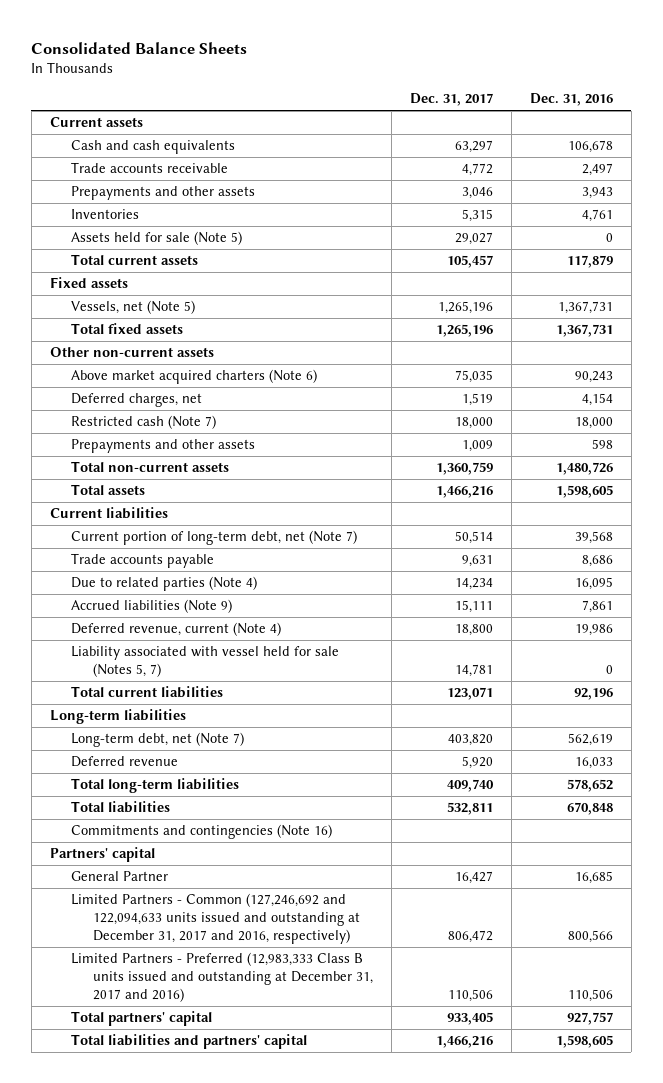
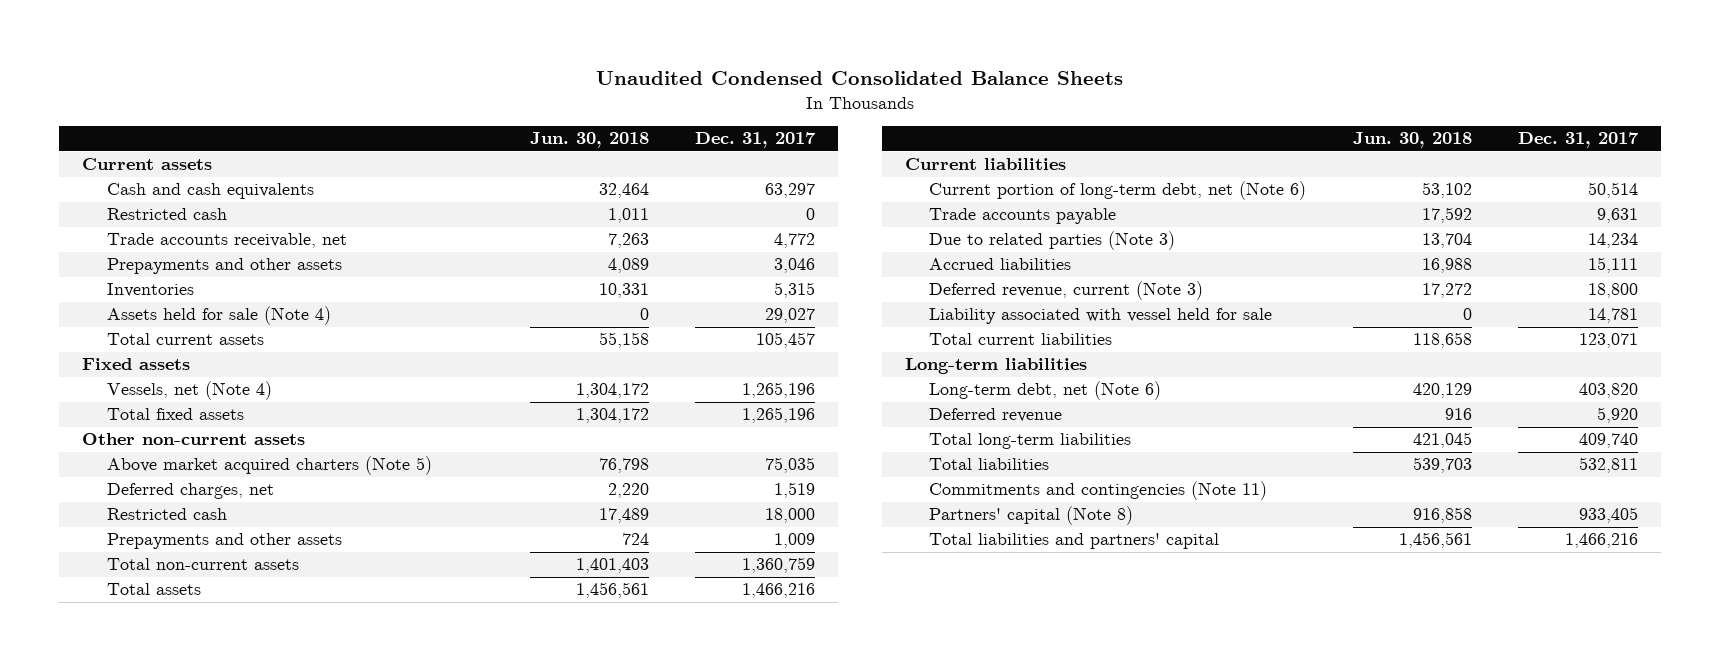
[31,41,248,54] Consolidated Balance Sheets -> [595,71,1123,86] Unaudited Condensed Consolidated Balance Sheets
[529,93,613,107] Dec. 31, 2016 -> none
none -> [529,132,649,149] Jun. 30, 2018
none -> [106,208,227,221] Restricted cash
[71,162,229,174] Trade accounts receivable -> [106,233,347,249] Trade accounts receivable, net
[71,231,243,246] Assets held for sale (Note 5) -> [106,306,331,326] Assets held for sale (Note 4)
[71,300,196,315] Vessels, net (Note 5) -> [106,381,272,401] Vessels, net (Note 4)
[71,369,318,385] Above market acquired charters (Note 6) -> [106,456,432,476] Above market acquired charters (Note 5)
[71,415,217,430] Restricted cash (Note 7) -> [106,508,227,521] Restricted cash
[71,530,358,546] Current portion of long-term debt, net (Note 7) -> [929,181,1307,201] Current portion of long-term debt, net (Note 6)
[71,576,258,592] Due to related parties (Note 4) -> [929,231,1176,251] Due to related parties (Note 3)
[71,599,233,614] Accrued liabilities (Note 9) -> [929,258,1072,271] Accrued liabilities
[71,622,282,637] Deferred revenue, current (Note 4) -> [929,281,1204,301] Deferred revenue, current (Note 3)
[71,646,340,678] Liability associated with vessel held for sale (Notes 5, 7) -> [929,308,1273,325] Liability associated with vessel held for sale
[71,732,245,748] Long-term debt, net (Note 7) -> [929,381,1162,401] Long-term debt, net (Note 6)
[49,847,155,863] Partners' capital -> none
[71,871,169,882] General Partner -> none
[71,893,360,945] Limited Partners - Common (127,246,692 and 122,094,633 units issued and outstanding at December 31, 2017 and 2016, respectively) -> none
[71,952,373,1003] Limited Partners - Preferred (12,983,333 Class B units issued and outstanding at December 31, 2017 and 2016) -> none
[71,824,333,840] Commitments and contingencies (Note 16) -> [929,481,1268,501] Commitments and contingencies (Note 11)
[71,1011,213,1027] Total partners' capital -> [929,506,1134,526] Partners' capital (Note 8)

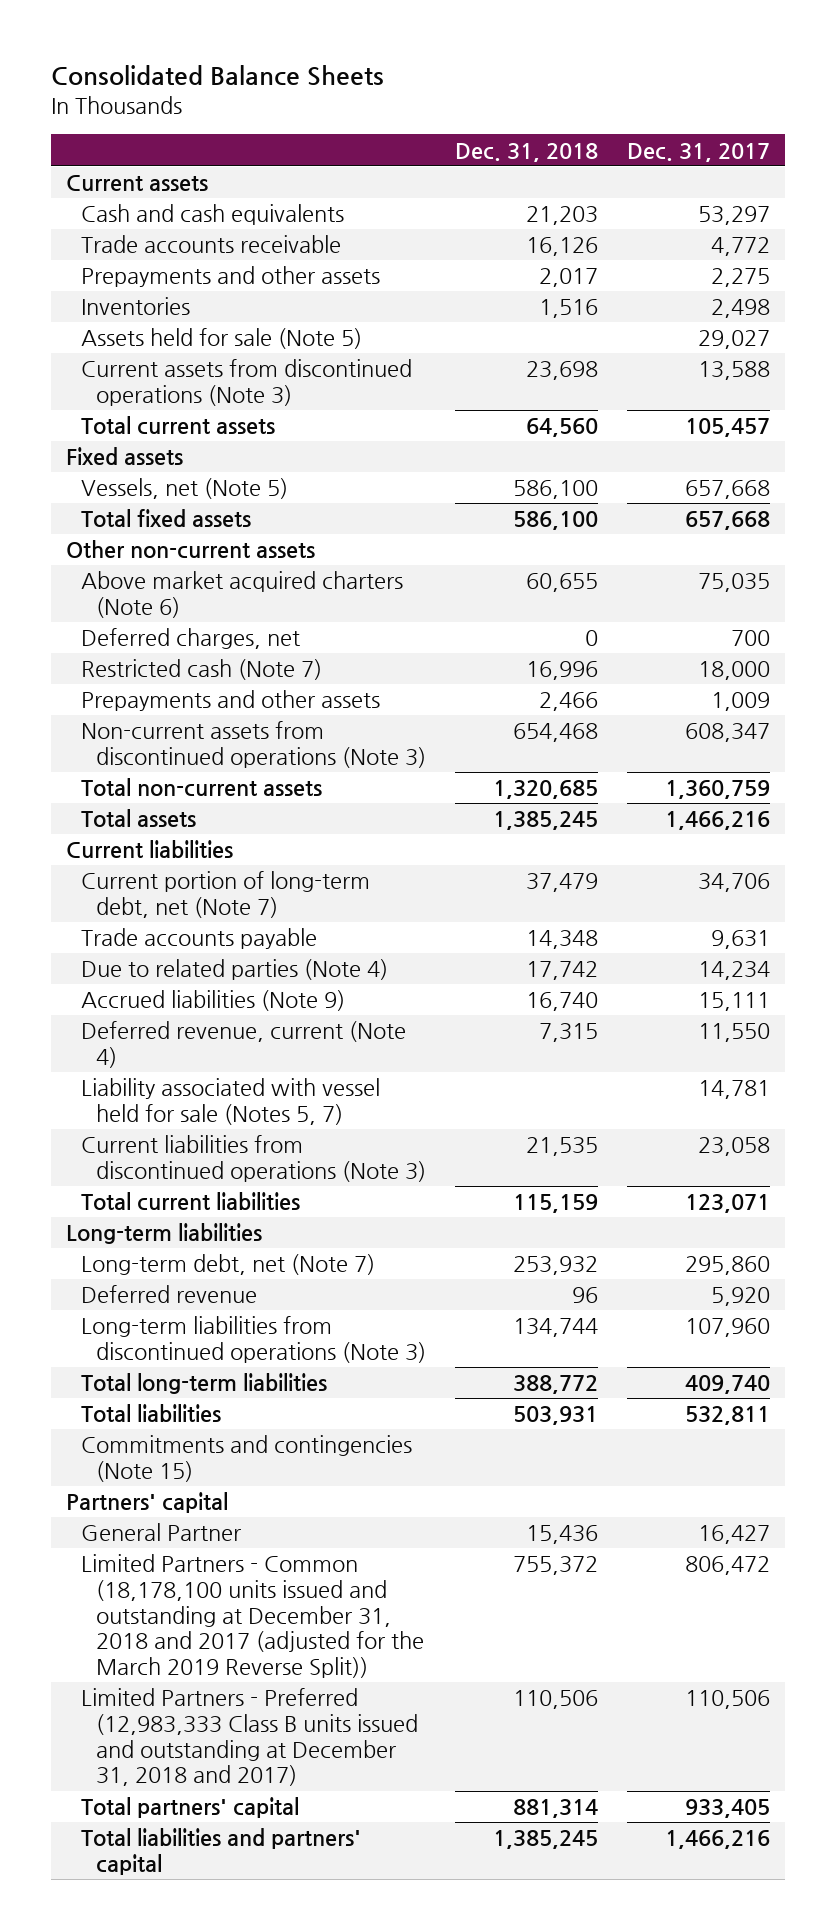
[595,71,1123,86] Unaudited Condensed Consolidated Balance Sheets -> [51,65,385,87] Consolidated Balance Sheets
[529,132,649,149] Jun. 30, 2018 -> none
none -> [455,142,599,162] Dec. 31, 2018
[106,208,227,221] Restricted cash -> none
[765,183,816,199] 63,297 -> [698,206,771,226] 53,297
[106,233,347,249] Trade accounts receivable, net -> [80,235,341,254] Trade accounts receivable
[774,258,816,274] 3,046 -> [711,268,771,288] 2,275
[774,282,816,299] 5,315 -> [711,299,771,319] 2,498
[106,306,331,326] Assets held for sale (Note 4) -> [80,328,362,350] Assets held for sale (Note 5)
none -> [80,359,412,406] Current assets from discontinued operations (Note 3)
[106,381,272,401] Vessels, net (Note 4) -> [80,478,288,500] Vessels, net (Note 5)
[742,382,816,399] 1,265,196 -> [685,480,771,500] 657,668
[742,407,816,424] 1,265,196 -> [685,511,771,531] 657,668
[106,456,432,476] Above market acquired charters (Note 5) -> [80,571,403,618] Above market acquired charters (Note 6)
[774,482,816,499] 1,519 -> [731,630,771,647] 700
[106,508,227,521] Restricted cash -> [80,659,322,681] Restricted cash (Note 7)
none -> [80,721,427,768] Non-current assets from discontinued operations (Note 3)
[929,181,1307,201] Current portion of long-term debt, net (Note 6) -> [80,871,370,918] Current portion of long-term debt, net (Note 7)
[1588,182,1639,199] 50,514 -> [698,873,771,893] 34,706
[929,231,1176,251] Due to related parties (Note 3) -> [80,959,388,981] Due to related parties (Note 4)
[929,258,1072,271] Accrued liabilities -> [80,990,345,1012] Accrued liabilities (Note 9)
[929,281,1204,301] Deferred revenue, current (Note 3) -> [80,1021,406,1068] Deferred revenue, current (Note 4)
[1588,283,1639,299] 18,800 -> [698,1023,771,1043] 11,550
[929,308,1273,325] Liability associated with vessel held for sale -> [80,1078,380,1125] Liability associated with vessel held for sale (Notes 5, 7)
none -> [80,1135,427,1182] Current liabilities from discontinued operations (Note 3)
[929,381,1162,401] Long-term debt, net (Note 6) -> [80,1254,375,1276] Long-term debt, net (Note 7)
[1579,383,1639,399] 403,820 -> [685,1256,771,1276] 295,860
none -> [80,1316,427,1363] Long-term liabilities from discontinued operations (Note 3)
[929,481,1268,501] Commitments and contingencies (Note 11) -> [80,1435,412,1482] Commitments and contingencies (Note 15)
none -> [65,1492,228,1514] Partners' capital
none -> [80,1523,241,1542] General Partner
none -> [80,1554,425,1679] Limited Partners - Common (18,178,100 units issued and outstanding at December 31, 2018 and 2017 (adjusted for the March 2019 Reverse Split))
none -> [80,1688,419,1787] Limited Partners - Preferred (12,983,333 Class B units issued and outstanding at December 31, 2018 and 2017)
[929,506,1134,526] Partners' capital (Note 8) -> [80,1797,299,1819] Total partners' capital

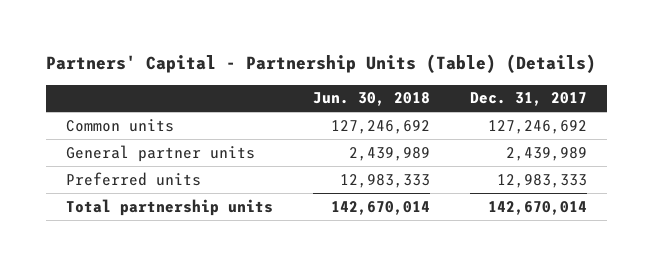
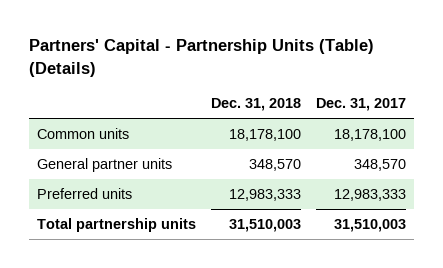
[313,92,431,107] Jun. 30, 2018 -> none
none -> [210,98,301,112] Dec. 31, 2018
[488,119,588,134] 127,246,692 -> [333,128,406,141] 18,178,100
[506,146,588,161] 2,439,989 -> [353,158,406,171] 348,570
[488,200,588,215] 142,670,014 -> [333,218,406,232] 31,510,003

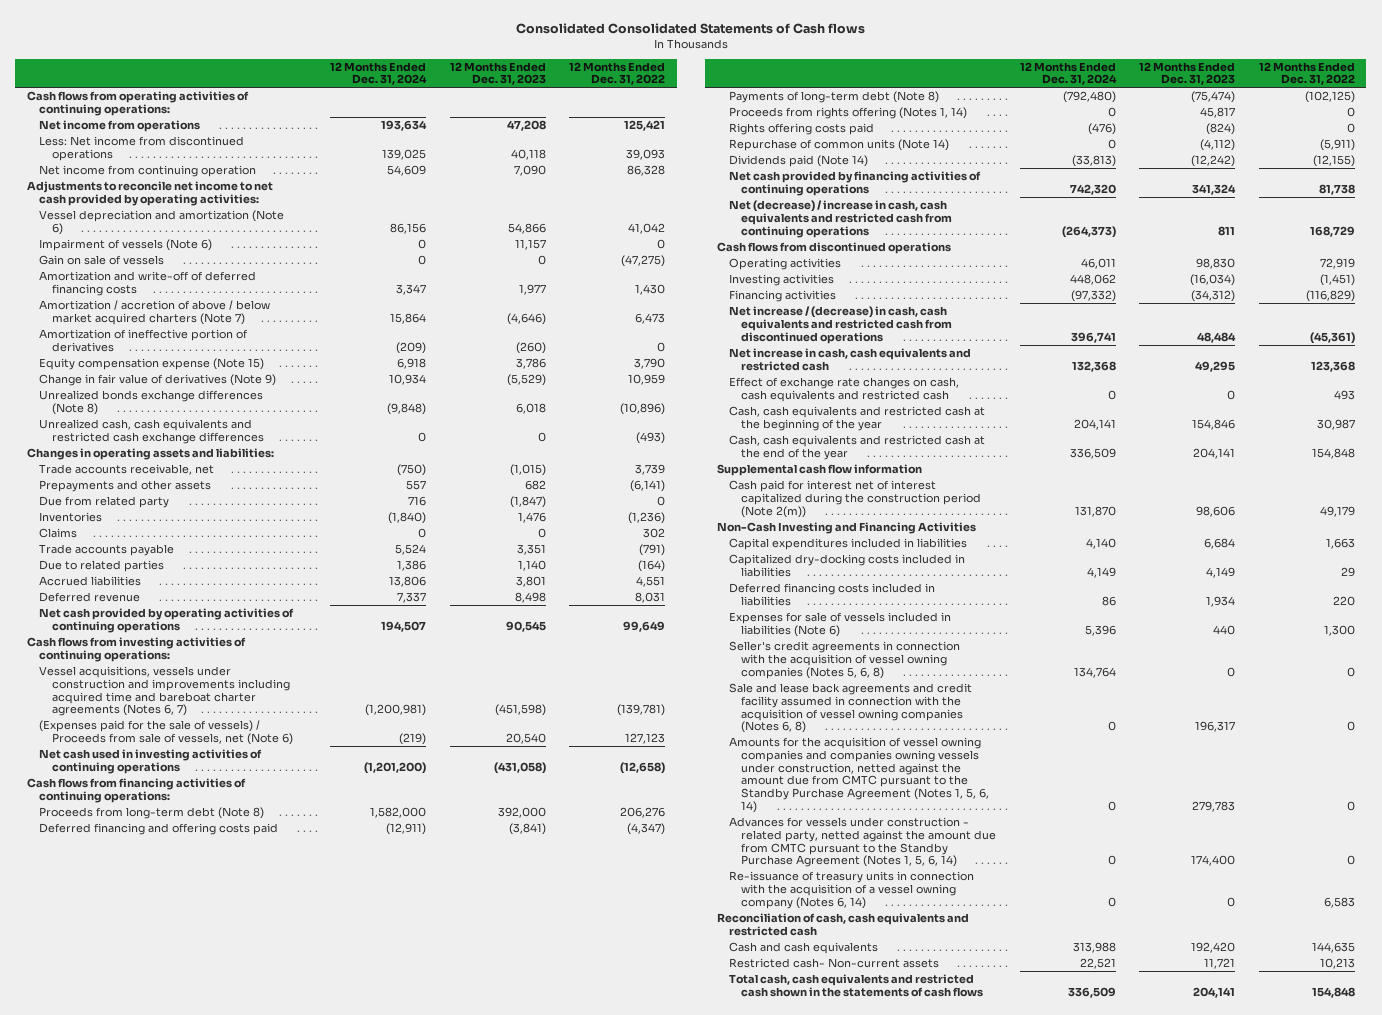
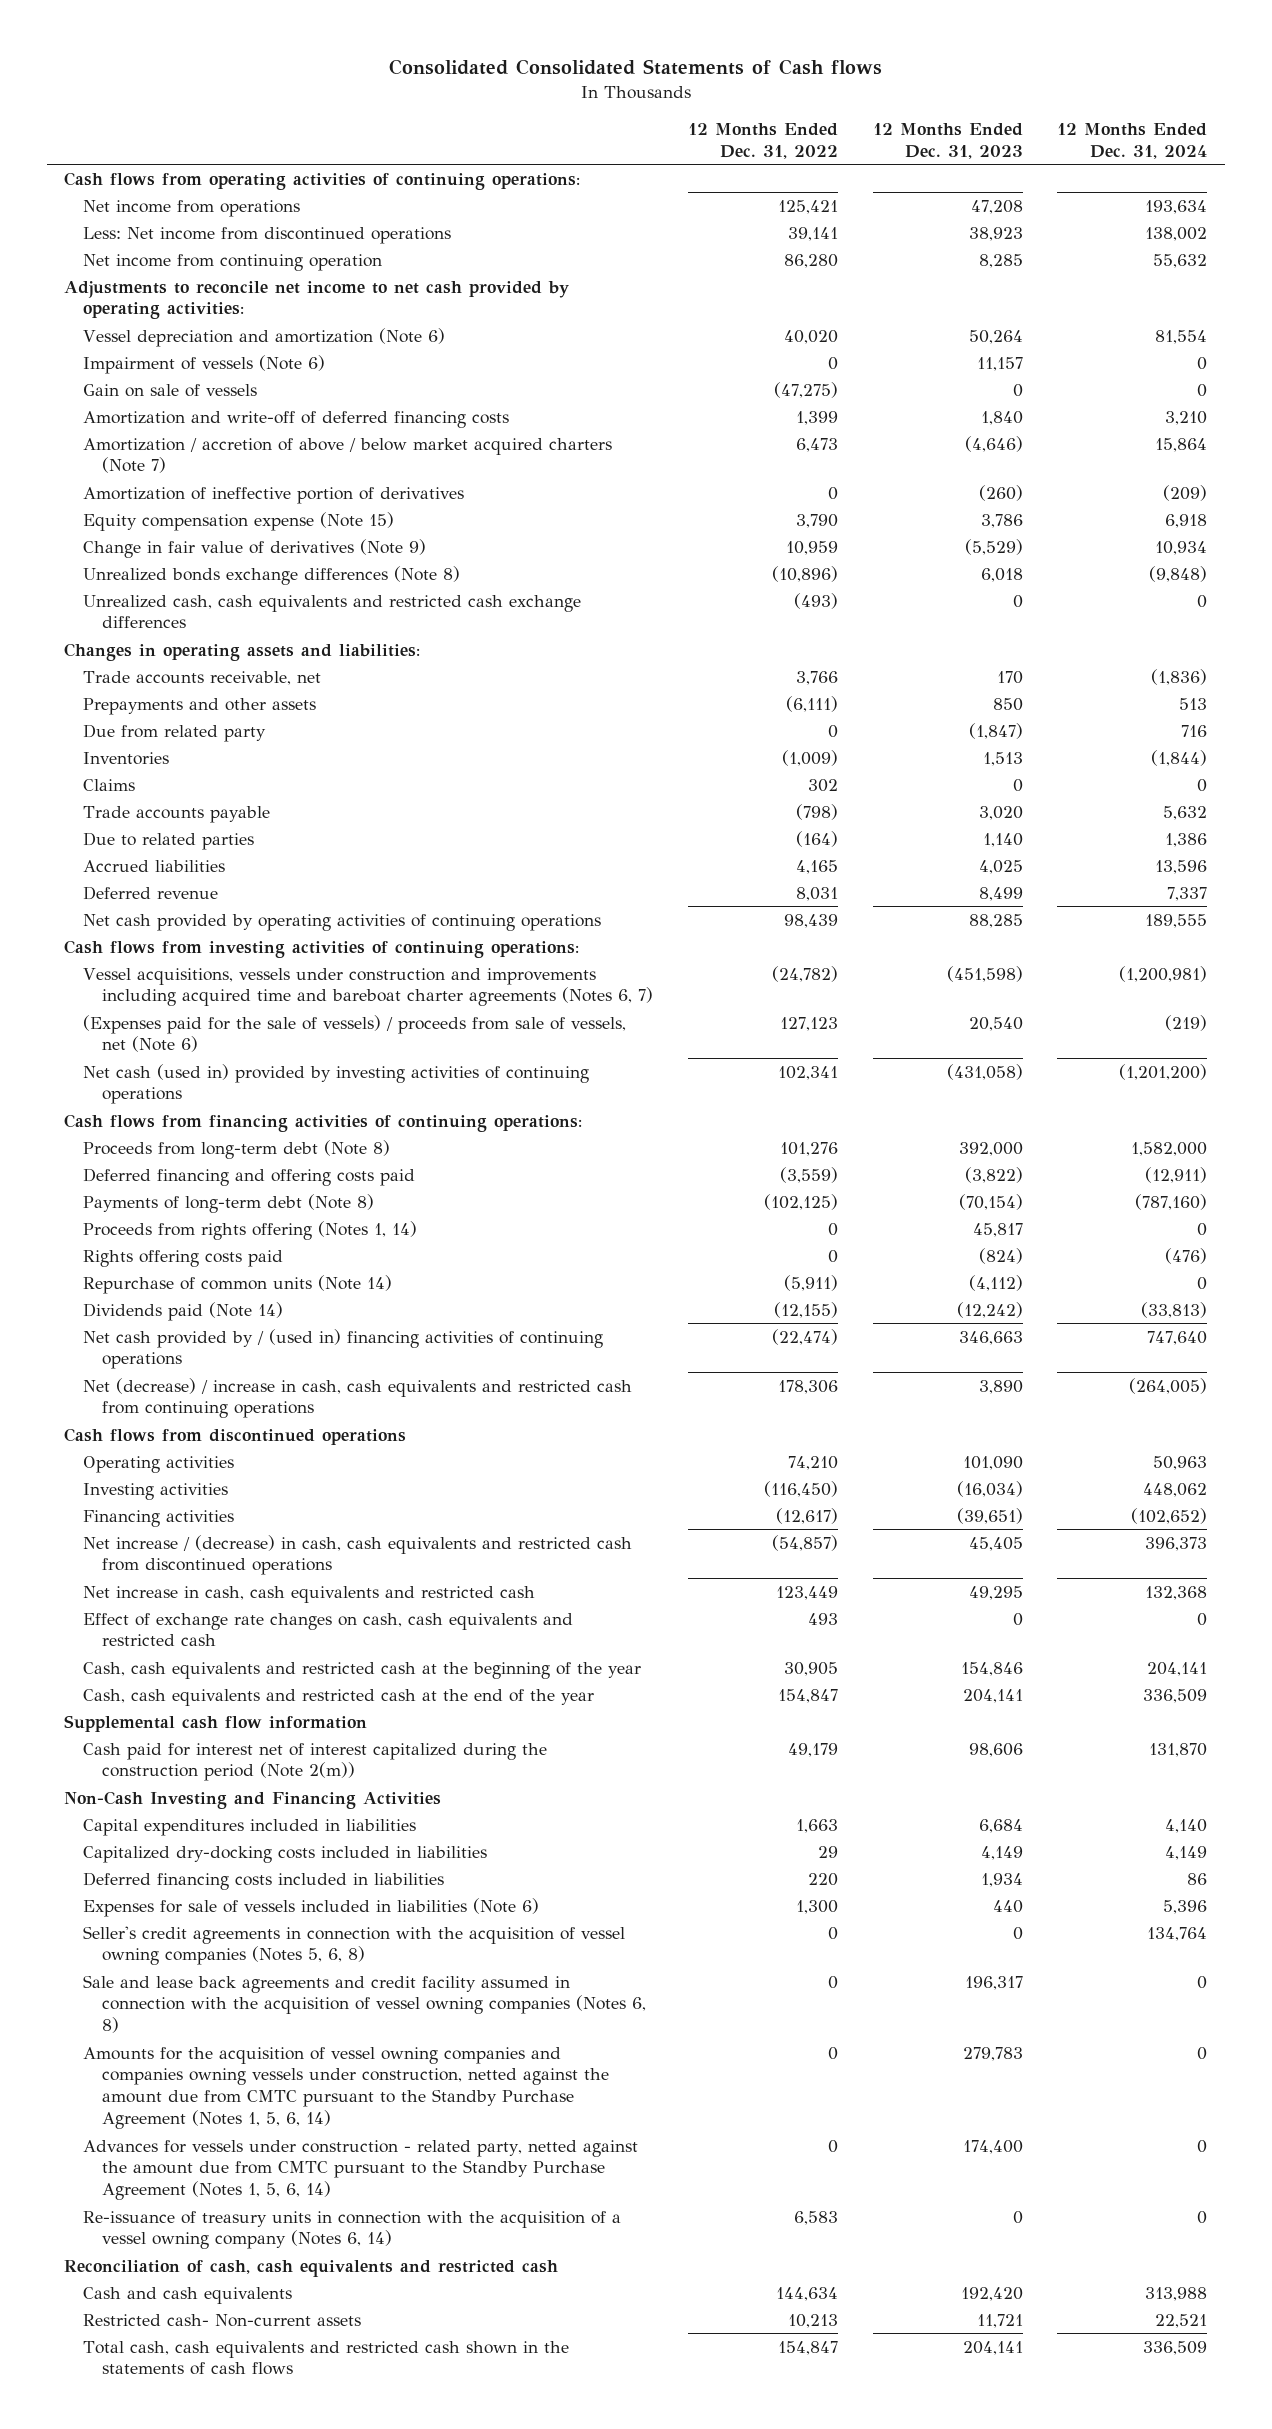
[382,148,427,160] 139,025 -> [1145,226,1208,241] 138,002
[510,148,546,160] 40,118 -> [968,226,1023,241] 38,923
[626,148,666,160] 39,093 -> [788,226,839,241] 39,141
[387,165,427,177] 54,609 -> [1153,253,1208,268] 55,632
[513,165,546,177] 7,090 -> [978,253,1023,268] 8,285
[627,165,666,177] 86,328 -> [784,253,839,268] 86,280
[390,222,427,234] 86,156 -> [1155,329,1208,344] 81,554
[507,222,546,234] 54,866 -> [968,329,1023,344] 50,264
[628,222,666,234] 41,042 -> [784,329,839,344] 40,020
[396,283,427,295] 3,347 -> [1165,410,1208,425] 3,210
[518,283,546,295] 1,977 -> [980,410,1023,425] 1,840
[635,283,666,295] 1,430 -> [796,410,839,425] 1,399
[397,464,427,477] (750) -> [1151,668,1208,685] (1,836)
[509,464,546,477] (1,015) -> [996,670,1023,684] 170
[635,464,666,476] 3,739 -> [796,670,839,685] 3,766
[406,480,427,491] 557 -> [1179,697,1208,710] 513
[524,480,546,491] 682 -> [992,697,1023,711] 850
[630,480,666,493] (6,141) -> [786,695,839,712] (6,111)
[388,512,427,525] (1,840) -> [1151,749,1208,766] (1,844)
[517,512,546,524] 1,476 -> [982,751,1023,766] 1,513
[628,512,666,525] (1,236) -> [782,749,839,766] (1,009)
[395,544,427,556] 5,524 -> [1163,805,1208,820] 5,632
[516,544,546,556] 3,351 -> [978,805,1023,820] 3,020
[639,544,666,557] (791) -> [796,803,839,820] (798)
[389,576,427,588] 13,806 -> [1155,859,1208,874] 13,596
[515,576,546,588] 3,801 -> [978,859,1023,874] 4,025
[636,576,666,588] 4,551 -> [796,859,839,874] 4,165
[514,592,546,604] 8,498 -> [978,886,1023,901] 8,499
[381,620,427,632] 194,507 -> [1145,913,1208,928] 189,555
[505,620,546,632] 90,545 -> [968,913,1023,928] 88,285
[623,620,666,632] 99,649 -> [784,913,839,928] 98,439
[617,704,666,717] (139,781) -> [772,965,839,982] (24,782)
[39,720,293,745] (Expenses paid for the sale of vessels) / Proceeds from sale of vessels, net (Note 6) -> [83,1014,627,1053] (Expenses paid for the sale of vessels) / proceeds from sale of vessels, net (Note 6)
[39,749,263,774] Net cash used in investing activities of continuing operations -> [83,1063,590,1105] Net cash (used in) provided by investing activities of continuing operations
[620,761,666,774] (12,658) -> [778,1065,839,1080] 102,341
[620,807,666,819] 206,276 -> [780,1141,839,1156] 101,276
[508,823,546,836] (3,841) -> [964,1166,1023,1183] (3,822)
[627,823,666,836] (4,347) -> [780,1166,839,1183] (3,559)
[1062,91,1116,104] (792,480) -> [1135,1193,1208,1210] (787,160)
[1191,91,1236,104] (75,474) -> [958,1193,1023,1210] (70,154)
[728,171,981,196] Net cash provided by financing activities of continuing operations -> [83,1328,604,1370] Net cash provided by / (used in) financing activities of continuing operations
[1069,183,1116,195] 742,320 -> [1147,1330,1208,1345] 747,640
[1192,183,1237,195] 341,324 -> [958,1330,1023,1345] 346,663
[1318,183,1355,195] 81,738 -> [772,1328,839,1345] (22,474)
[1061,225,1116,238] (264,373) -> [1129,1377,1208,1394] (264,005)
[1218,225,1236,236] 811 -> [978,1379,1023,1394] 3,890
[1309,225,1355,237] 168,729 -> [778,1379,839,1394] 178,306
[1080,258,1116,270] 46,011 -> [1153,1455,1208,1470] 50,963
[1196,258,1236,270] 98,830 -> [962,1455,1023,1470] 101,090
[1319,258,1355,270] 72,919 -> [788,1455,839,1470] 74,210
[1319,274,1355,287] (1,451) -> [764,1480,839,1497] (116,450)
[1070,290,1116,303] (97,332) -> [1131,1507,1208,1524] (102,652)
[1191,290,1236,303] (34,312) -> [956,1507,1023,1524] (39,651)
[1305,290,1355,303] (116,829) -> [776,1507,839,1524] (12,617)
[1070,331,1116,343] 396,741 -> [1145,1536,1208,1551] 396,373
[1197,331,1237,343] 48,484 -> [968,1536,1023,1551] 45,405
[1309,331,1355,344] (45,361) -> [772,1534,839,1551] (54,857)
[1310,360,1355,372] 123,368 -> [776,1585,839,1600] 123,449
[1316,418,1355,430] 30,987 -> [784,1661,839,1676] 30,905
[1311,447,1355,459] 154,848 -> [778,1688,839,1703] 154,847
[1311,942,1355,954] 144,635 -> [776,2286,839,2301] 144,634
[1311,986,1355,998] 154,848 -> [778,2340,839,2355] 154,847

